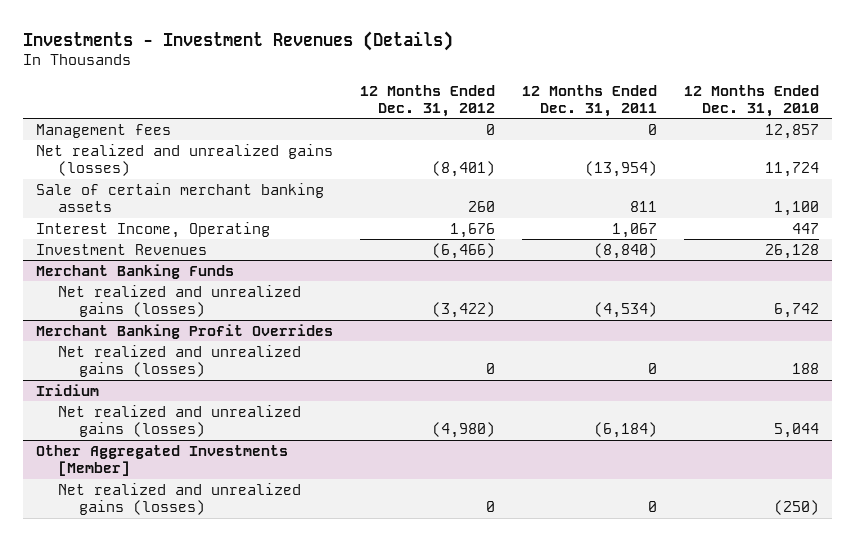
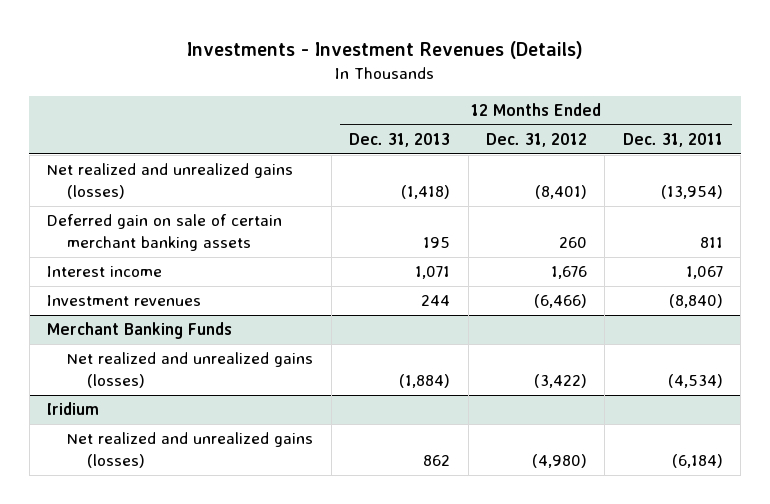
[683,84,819,117] 12 Months Ended Dec. 31, 2010 -> none
none -> [349,133,451,148] Dec. 31, 2013
[36,123,172,138] Management fees -> none
[36,182,325,213] Sale of certain merchant banking assets -> [47,214,283,251] Deferred gain on sale of certain merchant banking assets
[36,221,271,238] Interest Income, Operating -> [47,266,163,278] Interest income
[36,243,208,255] Investment Revenues -> [47,295,202,307] Investment revenues
[36,323,334,339] Merchant Banking Profit Overrides -> none
[57,344,301,378] Net realized and unrealized gains (losses) -> none
[36,444,289,477] Other Aggregated Investments [Member] -> none
[57,482,301,516] Net realized and unrealized gains (losses) -> none

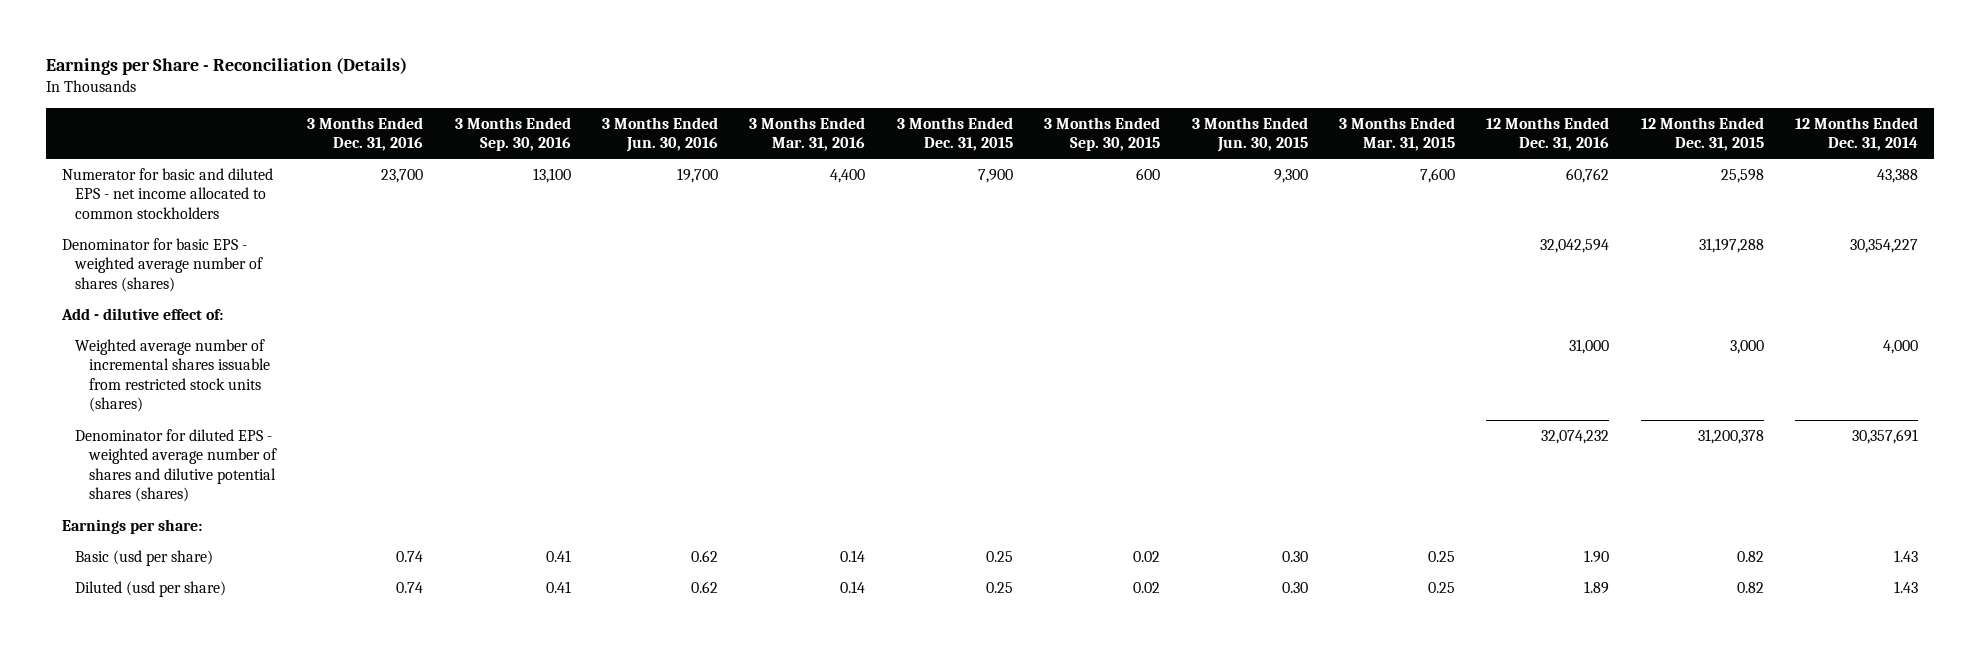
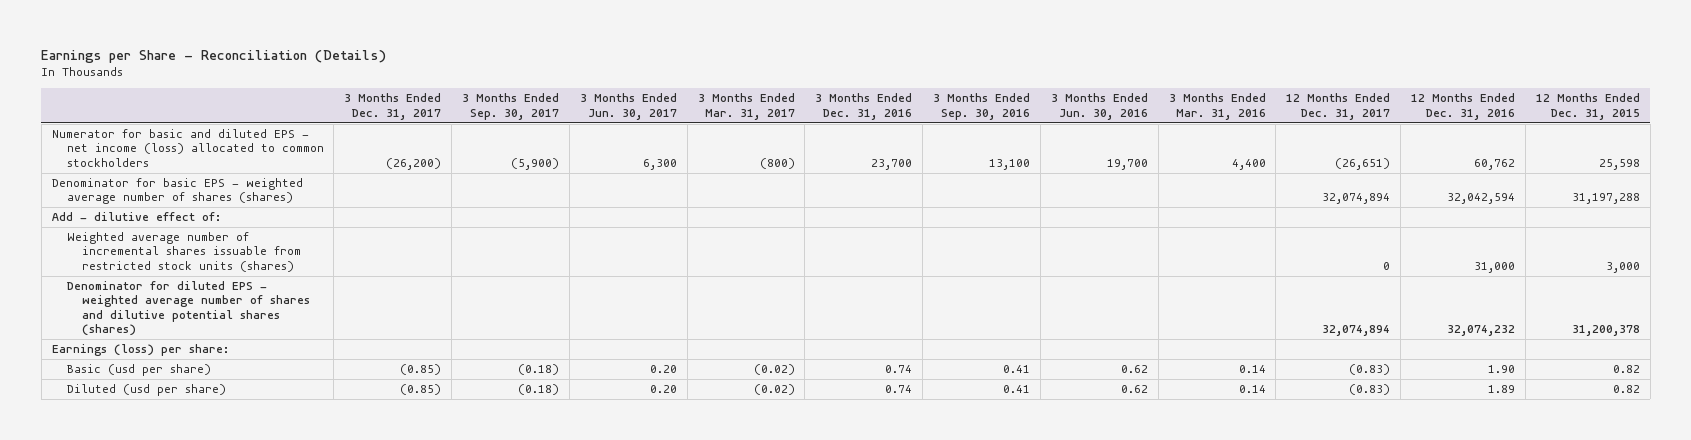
[896,116,1013,152] 3 Months Ended Dec. 31, 2015 -> none
[1044,116,1161,152] 3 Months Ended Sep. 30, 2015 -> none
[1191,116,1308,153] 3 Months Ended Jun. 30, 2015 -> none
[1339,116,1456,152] 3 Months Ended Mar. 31, 2015 -> none
[1795,116,1919,152] 12 Months Ended Dec. 31, 2014 -> none
none -> [344,93,442,120] 3 Months Ended Dec. 31, 2017
none -> [462,93,560,120] 3 Months Ended Sep. 30, 2017
none -> [579,93,677,120] 3 Months Ended Jun. 30, 2017
none -> [697,93,795,120] 3 Months Ended Mar. 31, 2017
none -> [1286,93,1391,120] 12 Months Ended Dec. 31, 2017
[61,167,273,219] Numerator for basic and diluted EPS - net income allocated to common stockholders -> [51,129,324,167] Numerator for basic and diluted EPS - net income (loss) allocated to common stockholders
[61,518,202,534] Earnings per share: -> [51,344,229,357] Earnings (loss) per share:

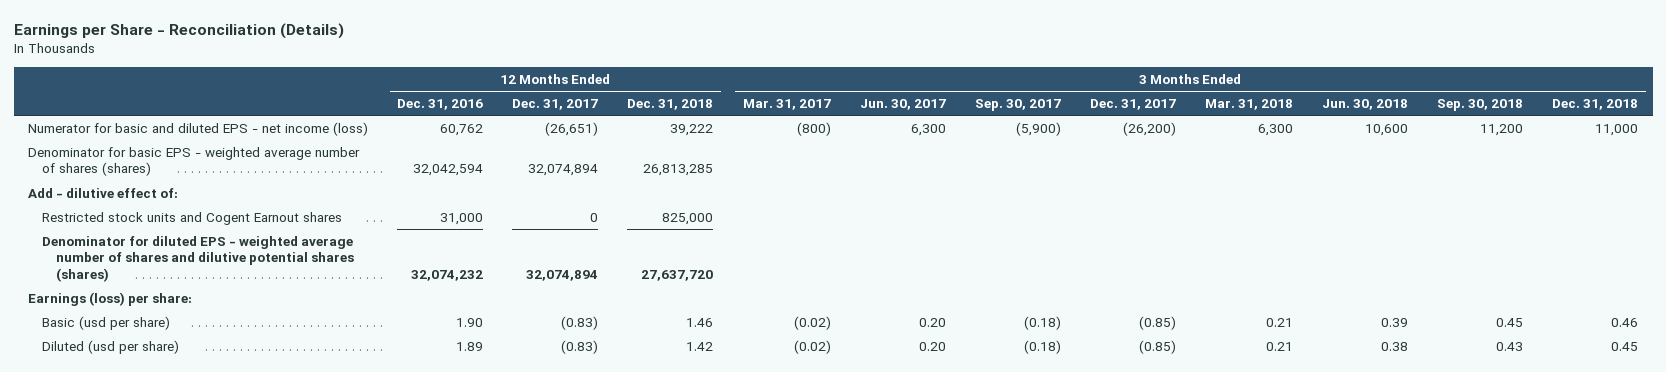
[815,93,913,120] 3 Months Ended Dec. 31, 2016 -> none
[933,93,1031,120] 3 Months Ended Sep. 30, 2016 -> none
[1050,93,1148,120] 3 Months Ended Jun. 30, 2016 -> none
[1168,93,1266,120] 3 Months Ended Mar. 31, 2016 -> none
[1535,93,1640,120] 12 Months Ended Dec. 31, 2015 -> none
none -> [627,99,714,111] Dec. 31, 2018
none -> [1204,99,1293,111] Mar. 31, 2018
none -> [1322,99,1409,111] Jun. 30, 2018
none -> [1437,99,1524,112] Sep. 30, 2018
none -> [1552,99,1639,111] Dec. 31, 2018
[51,129,324,167] Numerator for basic and diluted EPS - net income (loss) allocated to common stockholders -> [28,121,369,136] Numerator for basic and diluted EPS - net income (loss)
[66,232,301,272] Weighted average number of incremental shares issuable from restricted stock units (shares) -> none
none -> [42,211,343,225] Restricted stock units and Cogent Earnout shares

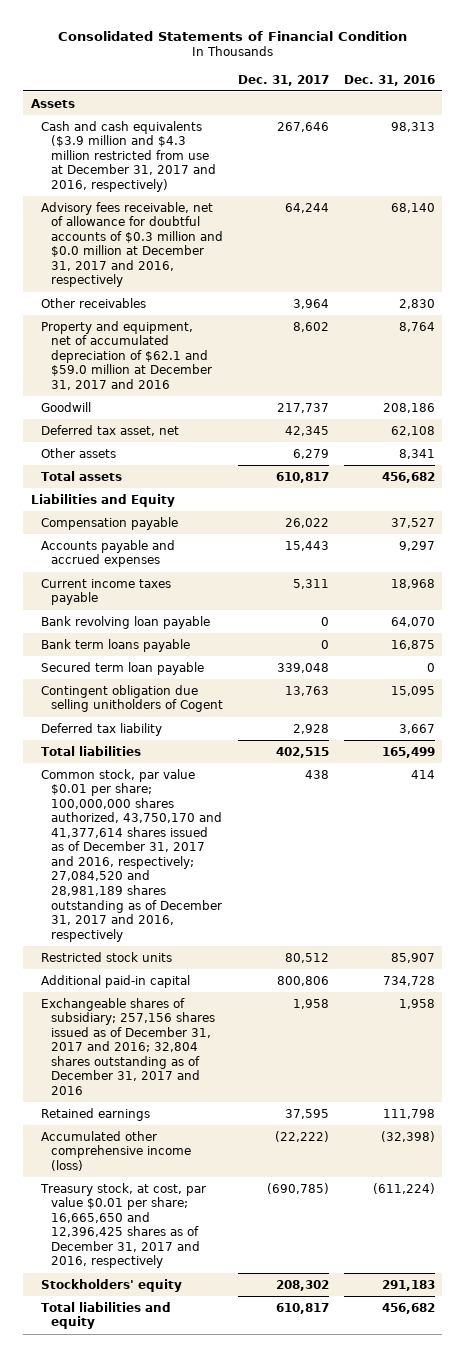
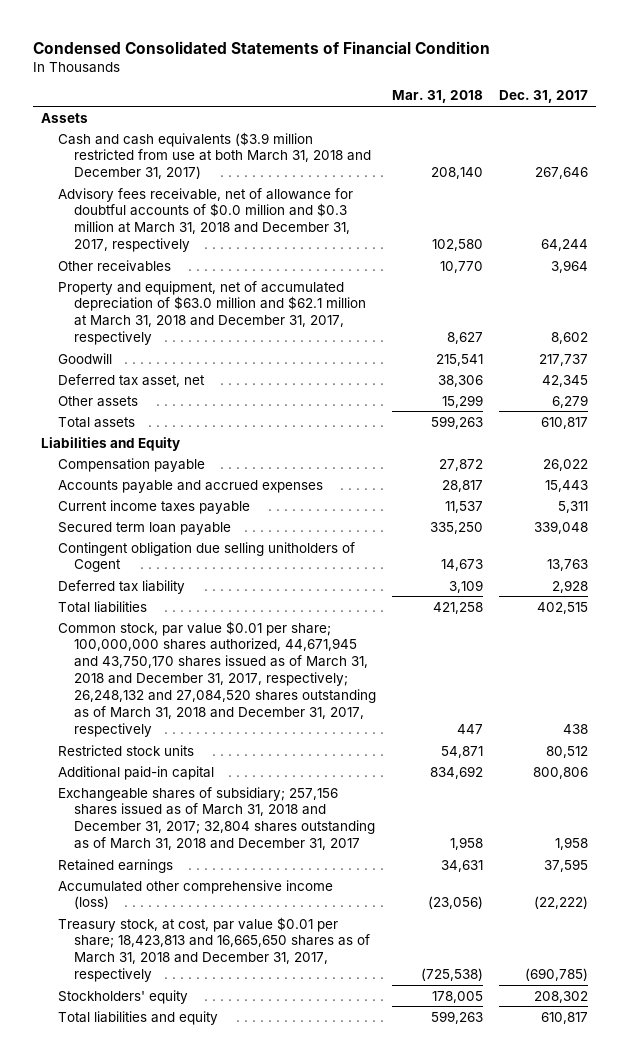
[57,31,407,42] Consolidated Statements of Financial Condition -> [33,40,491,54] Condensed Consolidated Statements of Financial Condition
[343,74,435,86] Dec. 31, 2016 -> none
none -> [392,90,484,104] Mar. 31, 2018
[41,120,217,192] Cash and cash equivalents ($3.9 million and $4.3 million restricted from use at December 31, 2017 and 2016, respectively) -> [57,131,372,180] Cash and cash equivalents ($3.9 million restricted from use at both March 31, 2018 and December 31, 2017)
[41,201,224,288] Advisory fees receivable, net of allowance for doubtful accounts of $0.3 million and $0.0 million at December 31, 2017 and 2016, respectively -> [57,187,353,253] Advisory fees receivable, net of allowance for doubtful accounts of $0.0 million and $0.3 million at March 31, 2018 and December 31, 2017, respectively
[41,320,213,390] Property and equipment, net of accumulated depreciation of $62.1 and $59.0 million at December 31, 2017 and 2016 -> [57,280,367,346] Property and equipment, net of accumulated depreciation of $63.0 million and $62.1 million at March 31, 2018 and December 31, 2017, respectively
[41,615,211,629] Bank revolving loan payable -> none
[41,638,191,652] Bank term loans payable -> none
[41,768,223,942] Common stock, par value $0.01 per share; 100,000,000 shares authorized, 43,750,170 and 41,377,614 shares issued as of December 31, 2017 and 2016, respectively; 27,084,520 and 28,981,189 shares outstanding as of December 31, 2017 and 2016, respectively -> [57,620,377,737] Common stock, par value $0.01 per share; 100,000,000 shares authorized, 44,671,945 and 43,750,170 shares issued as of March 31, 2018 and December 31, 2017, respectively; 26,248,132 and 27,084,520 shares outstanding as of March 31, 2018 and December 31, 2017, respectively
[41,997,216,1095] Exchangeable shares of subsidiary; 257,156 shares issued as of December 31, 2017 and 2016; 32,804 shares outstanding as of December 31, 2017 and 2016 -> [57,786,376,851] Exchangeable shares of subsidiary; 257,156 shares issued as of March 31, 2018 and December 31, 2017; 32,804 shares outstanding as of March 31, 2018 and December 31, 2017
[40,1182,207,1269] Treasury stock, at cost, par value $0.01 per share; 16,665,650 and 12,396,425 shares as of December 31, 2017 and 2016, respectively -> [57,916,371,983] Treasury stock, at cost, par value $0.01 per share; 18,423,813 and 16,665,650 shares as of March 31, 2018 and December 31, 2017, respectively

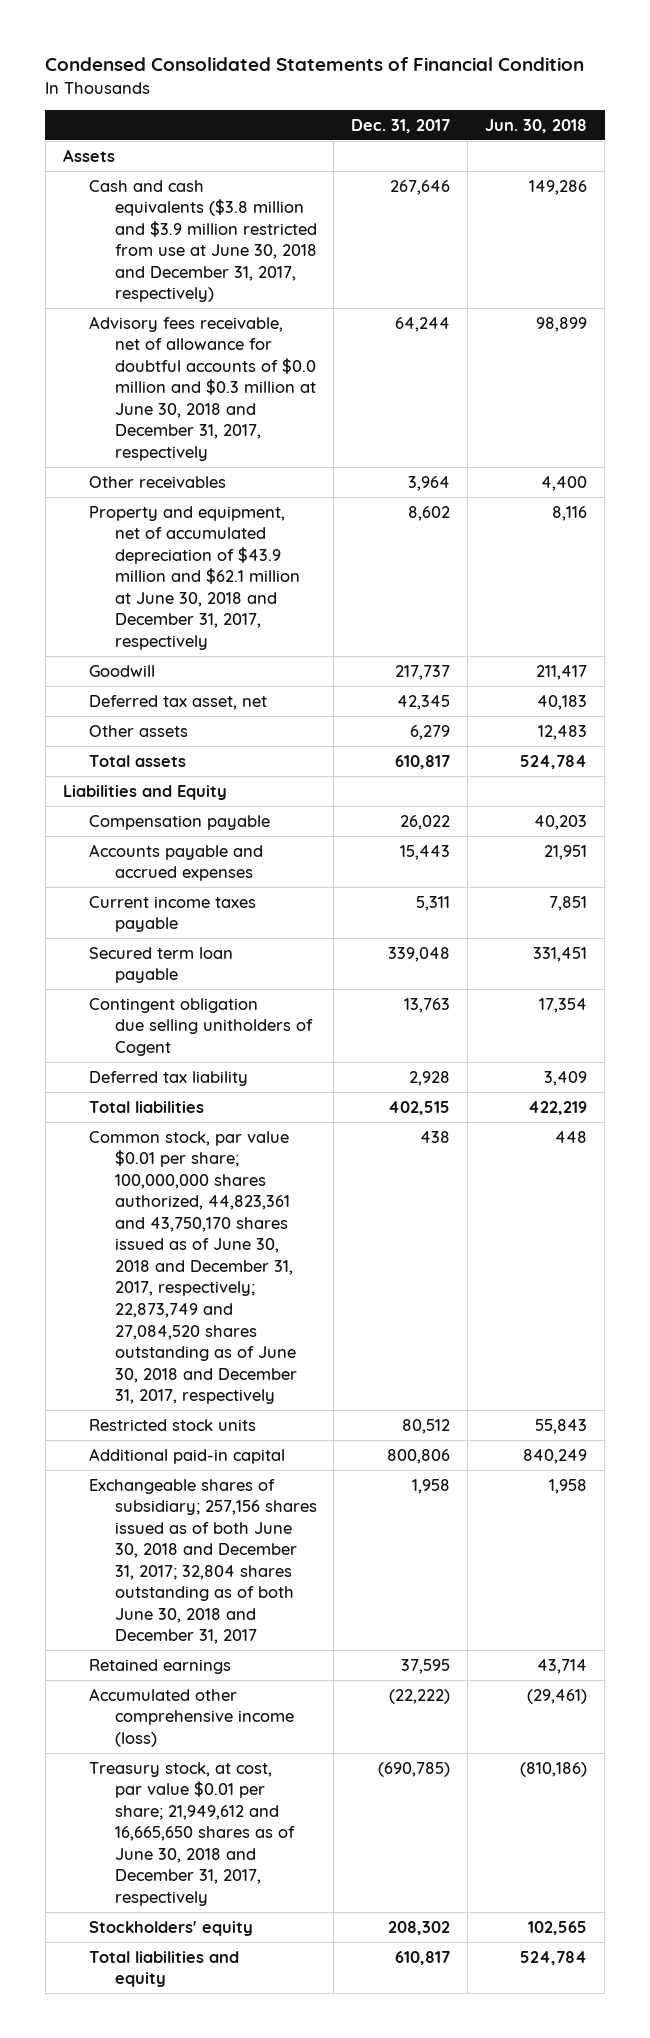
[392,90,484,104] Mar. 31, 2018 -> none
none -> [485,118,588,133] Jun. 30, 2018
[57,131,372,180] Cash and cash equivalents ($3.9 million restricted from use at both March 31, 2018 and December 31, 2017) -> [88,179,317,303] Cash and cash equivalents ($3.8 million and $3.9 million restricted from use at June 30, 2018 and December 31, 2017, respectively)
[57,187,353,253] Advisory fees receivable, net of allowance for doubtful accounts of $0.0 million and $0.3 million at March 31, 2018 and December 31, 2017, respectively -> [88,315,316,461] Advisory fees receivable, net of allowance for doubtful accounts of $0.0 million and $0.3 million at June 30, 2018 and December 31, 2017, respectively
[57,280,367,346] Property and equipment, net of accumulated depreciation of $63.0 million and $62.1 million at March 31, 2018 and December 31, 2017, respectively -> [88,505,300,650] Property and equipment, net of accumulated depreciation of $43.9 million and $62.1 million at June 30, 2018 and December 31, 2017, respectively
[57,620,377,737] Common stock, par value $0.01 per share; 100,000,000 shares authorized, 44,671,945 and 43,750,170 shares issued as of March 31, 2018 and December 31, 2017, respectively; 26,248,132 and 27,084,520 shares outstanding as of March 31, 2018 and December 31, 2017, respectively -> [88,1130,297,1405] Common stock, par value $0.01 per share; 100,000,000 shares authorized, 44,823,361 and 43,750,170 shares issued as of June 30, 2018 and December 31, 2017, respectively; 22,873,749 and 27,084,520 shares outstanding as of June 30, 2018 and December 31, 2017, respectively
[57,786,376,851] Exchangeable shares of subsidiary; 257,156 shares issued as of March 31, 2018 and December 31, 2017; 32,804 shares outstanding as of March 31, 2018 and December 31, 2017 -> [88,1478,317,1645] Exchangeable shares of subsidiary; 257,156 shares issued as of both June 30, 2018 and December 31, 2017; 32,804 shares outstanding as of both June 30, 2018 and December 31, 2017
[57,916,371,983] Treasury stock, at cost, par value $0.01 per share; 18,423,813 and 16,665,650 shares as of March 31, 2018 and December 31, 2017, respectively -> [88,1761,295,1906] Treasury stock, at cost, par value $0.01 per share; 21,949,612 and 16,665,650 shares as of June 30, 2018 and December 31, 2017, respectively

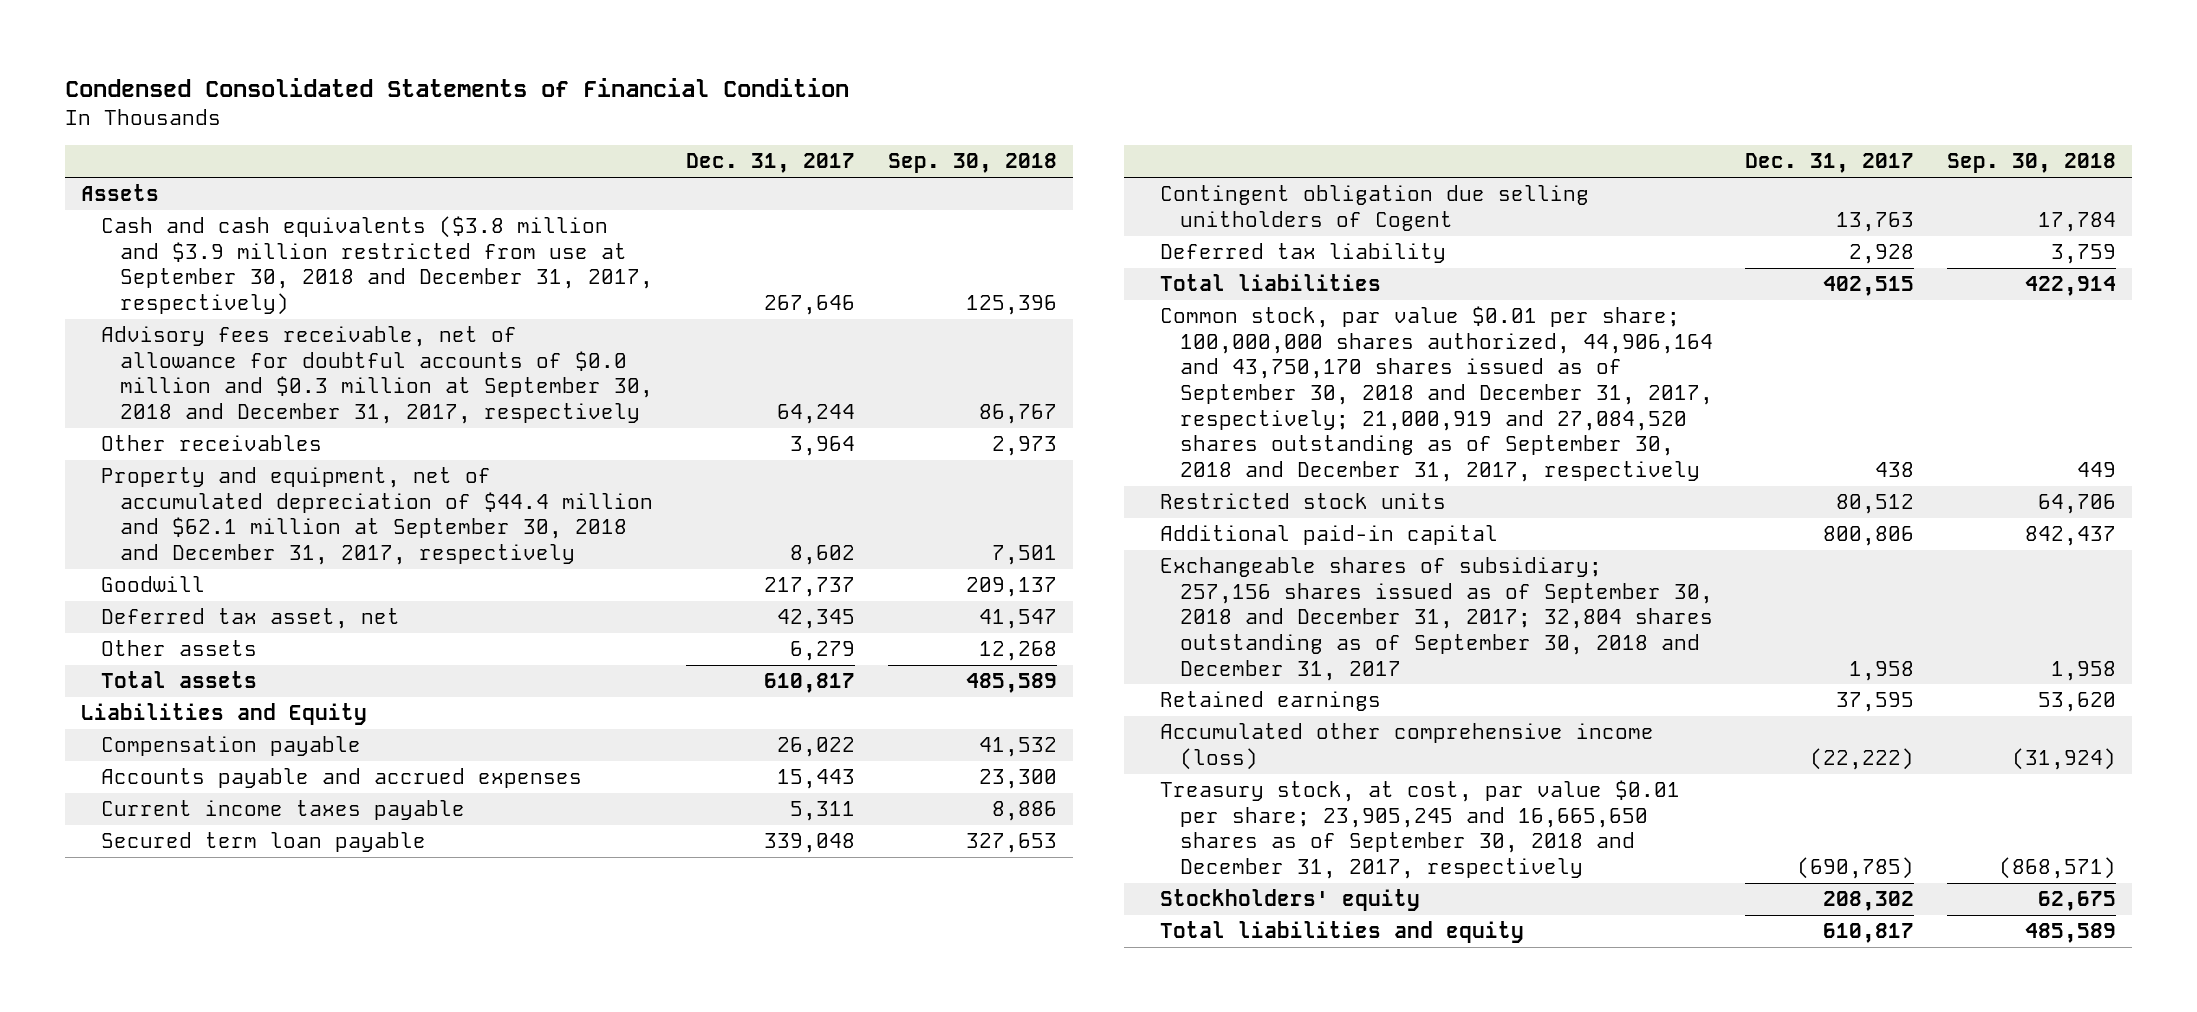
[485,118,588,133] Jun. 30, 2018 -> none
none -> [887,153,1057,174] Sep. 30, 2018
[88,179,317,303] Cash and cash equivalents ($3.8 million and $3.9 million restricted from use at June 30, 2018 and December 31, 2017, respectively) -> [100,216,654,315] Cash and cash equivalents ($3.8 million and $3.9 million restricted from use at September 30, 2018 and December 31, 2017, respectively)
[88,315,316,461] Advisory fees receivable, net of allowance for doubtful accounts of $0.0 million and $0.3 million at June 30, 2018 and December 31, 2017, respectively -> [100,326,654,424] Advisory fees receivable, net of allowance for doubtful accounts of $0.0 million and $0.3 million at September 30, 2018 and December 31, 2017, respectively
[88,505,300,650] Property and equipment, net of accumulated depreciation of $43.9 million and $62.1 million at June 30, 2018 and December 31, 2017, respectively -> [100,467,654,565] Property and equipment, net of accumulated depreciation of $44.4 million and $62.1 million at September 30, 2018 and December 31, 2017, respectively
[88,1130,297,1405] Common stock, par value $0.01 per share; 100,000,000 shares authorized, 44,823,361 and 43,750,170 shares issued as of June 30, 2018 and December 31, 2017, respectively; 22,873,749 and 27,084,520 shares outstanding as of June 30, 2018 and December 31, 2017, respectively -> [1160,306,1713,482] Common stock, par value $0.01 per share; 100,000,000 shares authorized, 44,906,164 and 43,750,170 shares issued as of September 30, 2018 and December 31, 2017, respectively; 21,000,919 and 27,084,520 shares outstanding as of September 30, 2018 and December 31, 2017, respectively
[88,1478,317,1645] Exchangeable shares of subsidiary; 257,156 shares issued as of both June 30, 2018 and December 31, 2017; 32,804 shares outstanding as of both June 30, 2018 and December 31, 2017 -> [1160,557,1713,681] Exchangeable shares of subsidiary; 257,156 shares issued as of September 30, 2018 and December 31, 2017; 32,804 shares outstanding as of September 30, 2018 and December 31, 2017
[88,1761,295,1906] Treasury stock, at cost, par value $0.01 per share; 21,949,612 and 16,665,650 shares as of June 30, 2018 and December 31, 2017, respectively -> [1160,780,1681,879] Treasury stock, at cost, par value $0.01 per share; 23,905,245 and 16,665,650 shares as of September 30, 2018 and December 31, 2017, respectively

